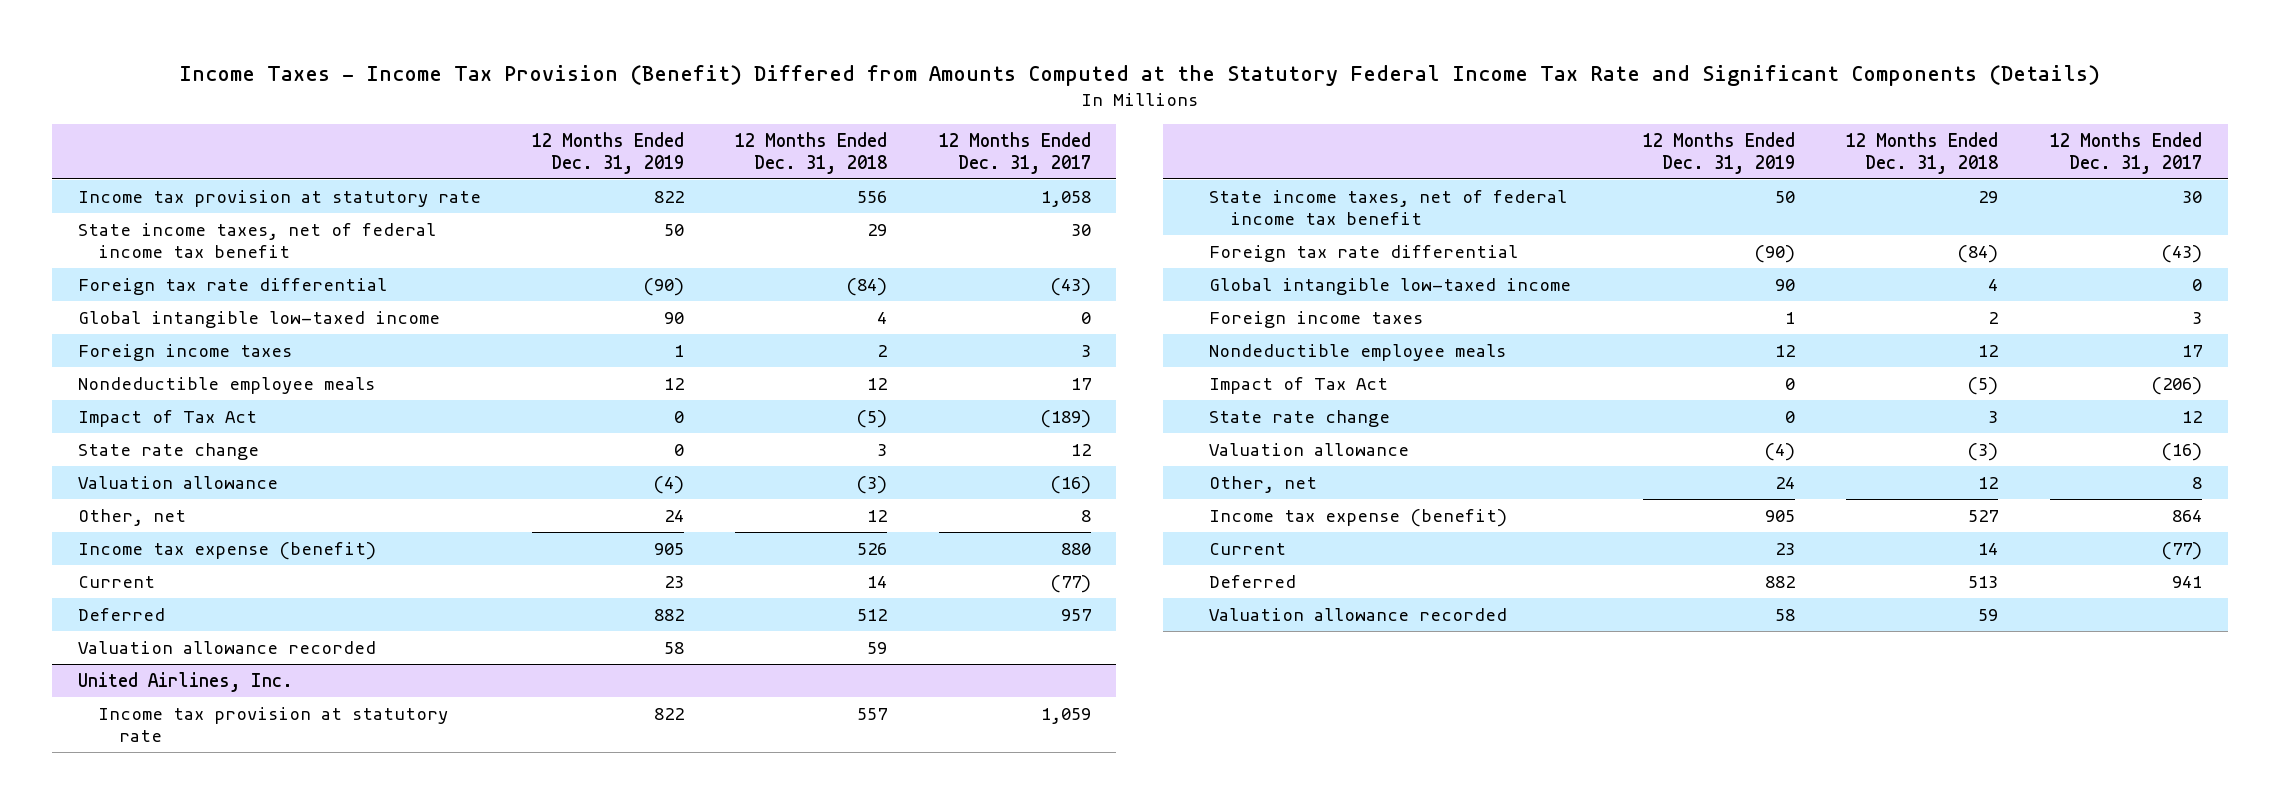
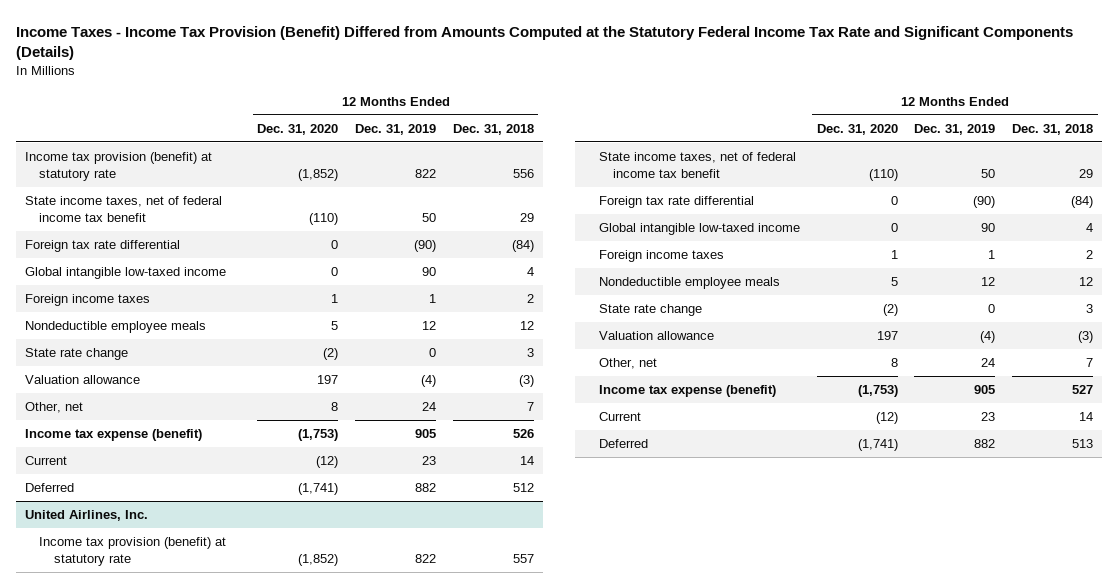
[938,132,1091,174] 12 Months Ended Dec. 31, 2017 -> none
none -> [257,123,339,135] Dec. 31, 2020
[77,189,481,207] Income tax provision at statutory rate -> [24,152,212,182] Income tax provision (benefit) at statutory rate
[77,409,257,427] Impact of Tax Act -> none
[867,509,888,522] 12 -> [527,402,535,412] 7
[77,640,376,654] Valuation allowance recorded -> none
[98,706,449,742] Income tax provision at statutory rate -> [39,537,227,567] Income tax provision (benefit) at statutory rate
[1209,376,1389,394] Impact of Tax Act -> none
[1978,476,1999,489] 12 -> [1086,358,1094,368] 7
[1209,607,1508,621] Valuation allowance recorded -> none

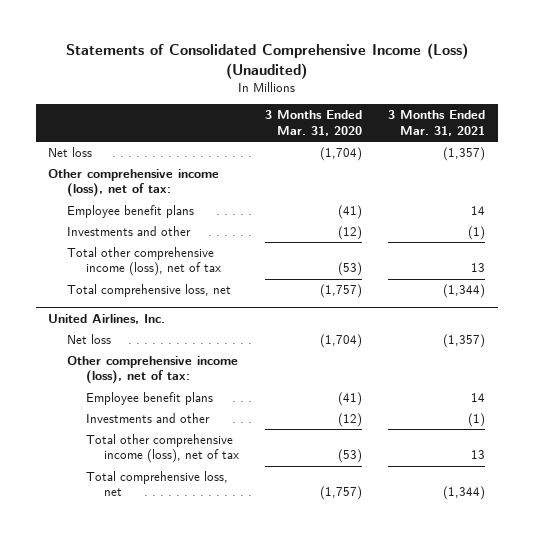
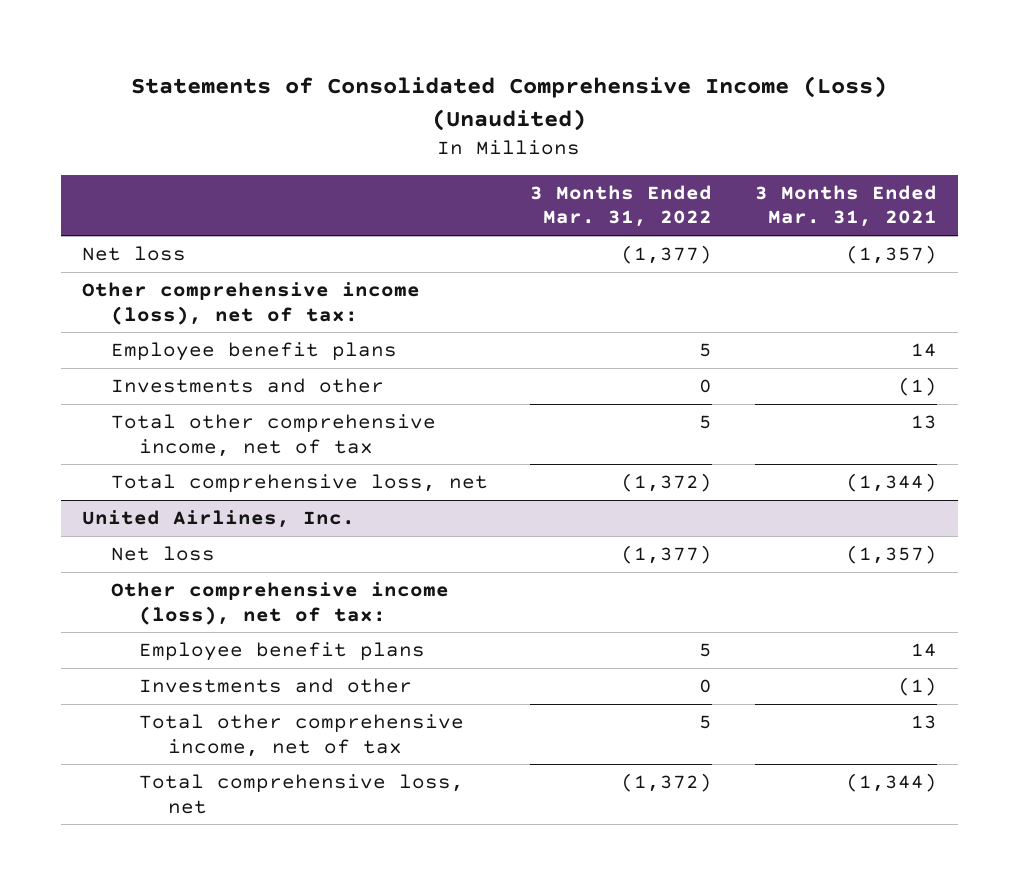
[265,110,363,136] 3 Months Ended Mar. 31, 2020 -> none
none -> [530,184,713,228] 3 Months Ended Mar. 31, 2022
[67,247,221,277] Total other comprehensive income (loss), net of tax -> [110,414,436,457] Total other comprehensive income, net of tax
[85,434,240,464] Total other comprehensive income (loss), net of tax -> [139,714,465,757] Total other comprehensive income, net of tax

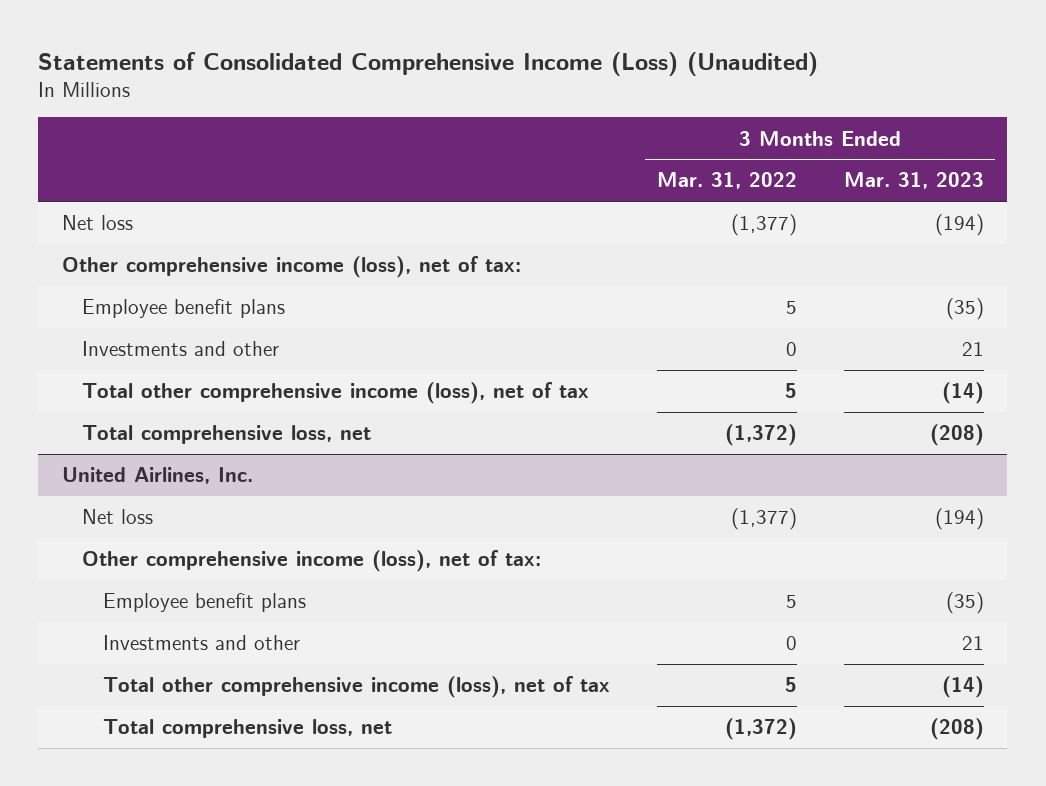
[754,184,937,228] 3 Months Ended Mar. 31, 2021 -> none
none -> [843,172,984,190] Mar. 31, 2023
[110,414,436,457] Total other comprehensive income, net of tax -> [82,382,590,405] Total other comprehensive income (loss), net of tax
[139,714,465,757] Total other comprehensive income, net of tax -> [102,676,610,699] Total other comprehensive income (loss), net of tax

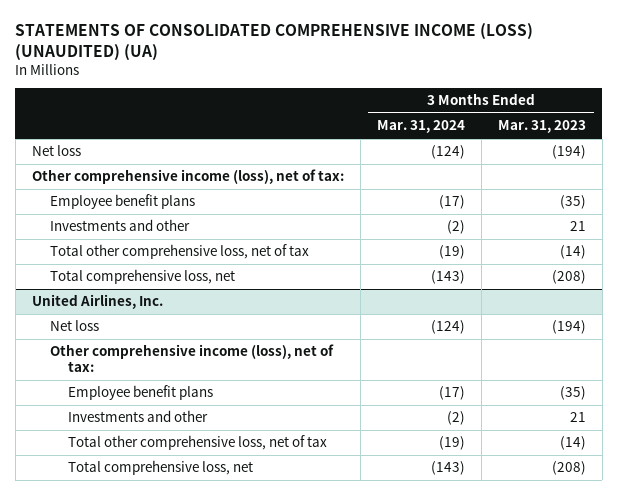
[38,51,819,76] Statements of Consolidated Comprehensive Income (Loss) (Unaudited) -> [15,22,534,61] STATEMENTS OF CONSOLIDATED COMPREHENSIVE INCOME (LOSS) (UNAUDITED) (UA)
[656,172,797,190] Mar. 31, 2022 -> none
none -> [376,120,465,134] Mar. 31, 2024
[82,382,590,405] Total other comprehensive income (loss), net of tax -> [49,244,309,260] Total other comprehensive loss, net of tax
[102,676,610,699] Total other comprehensive income (loss), net of tax -> [67,435,327,451] Total other comprehensive loss, net of tax

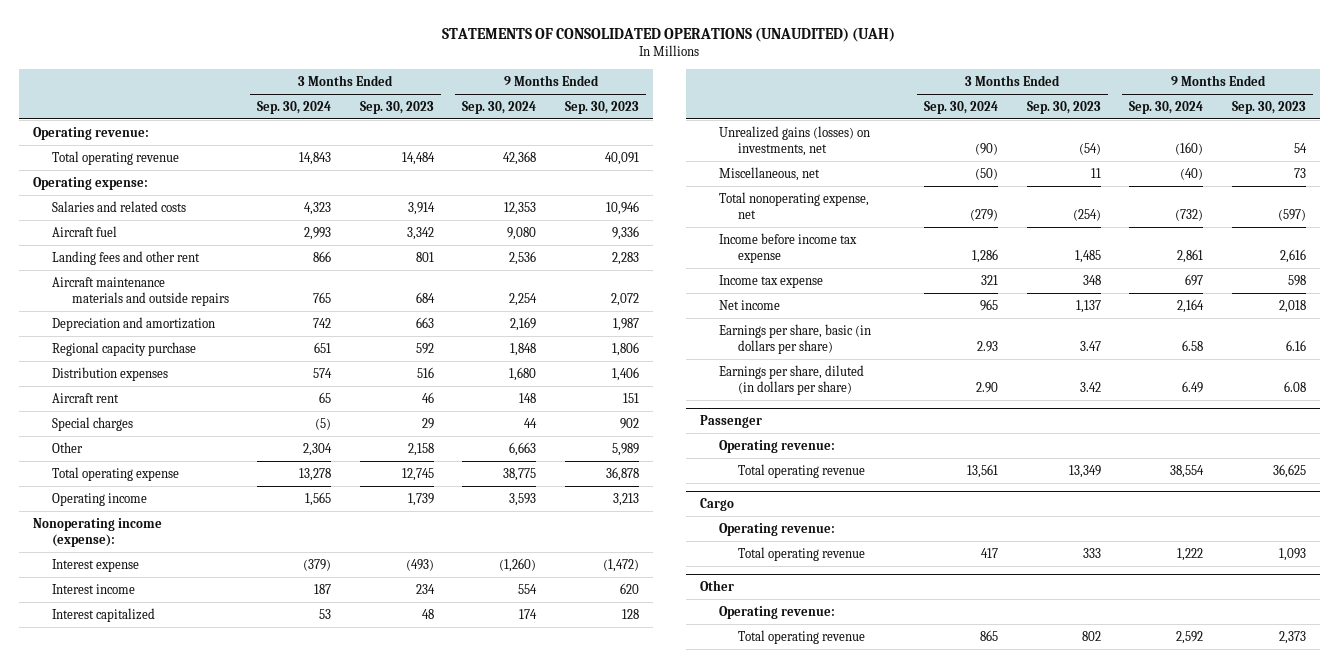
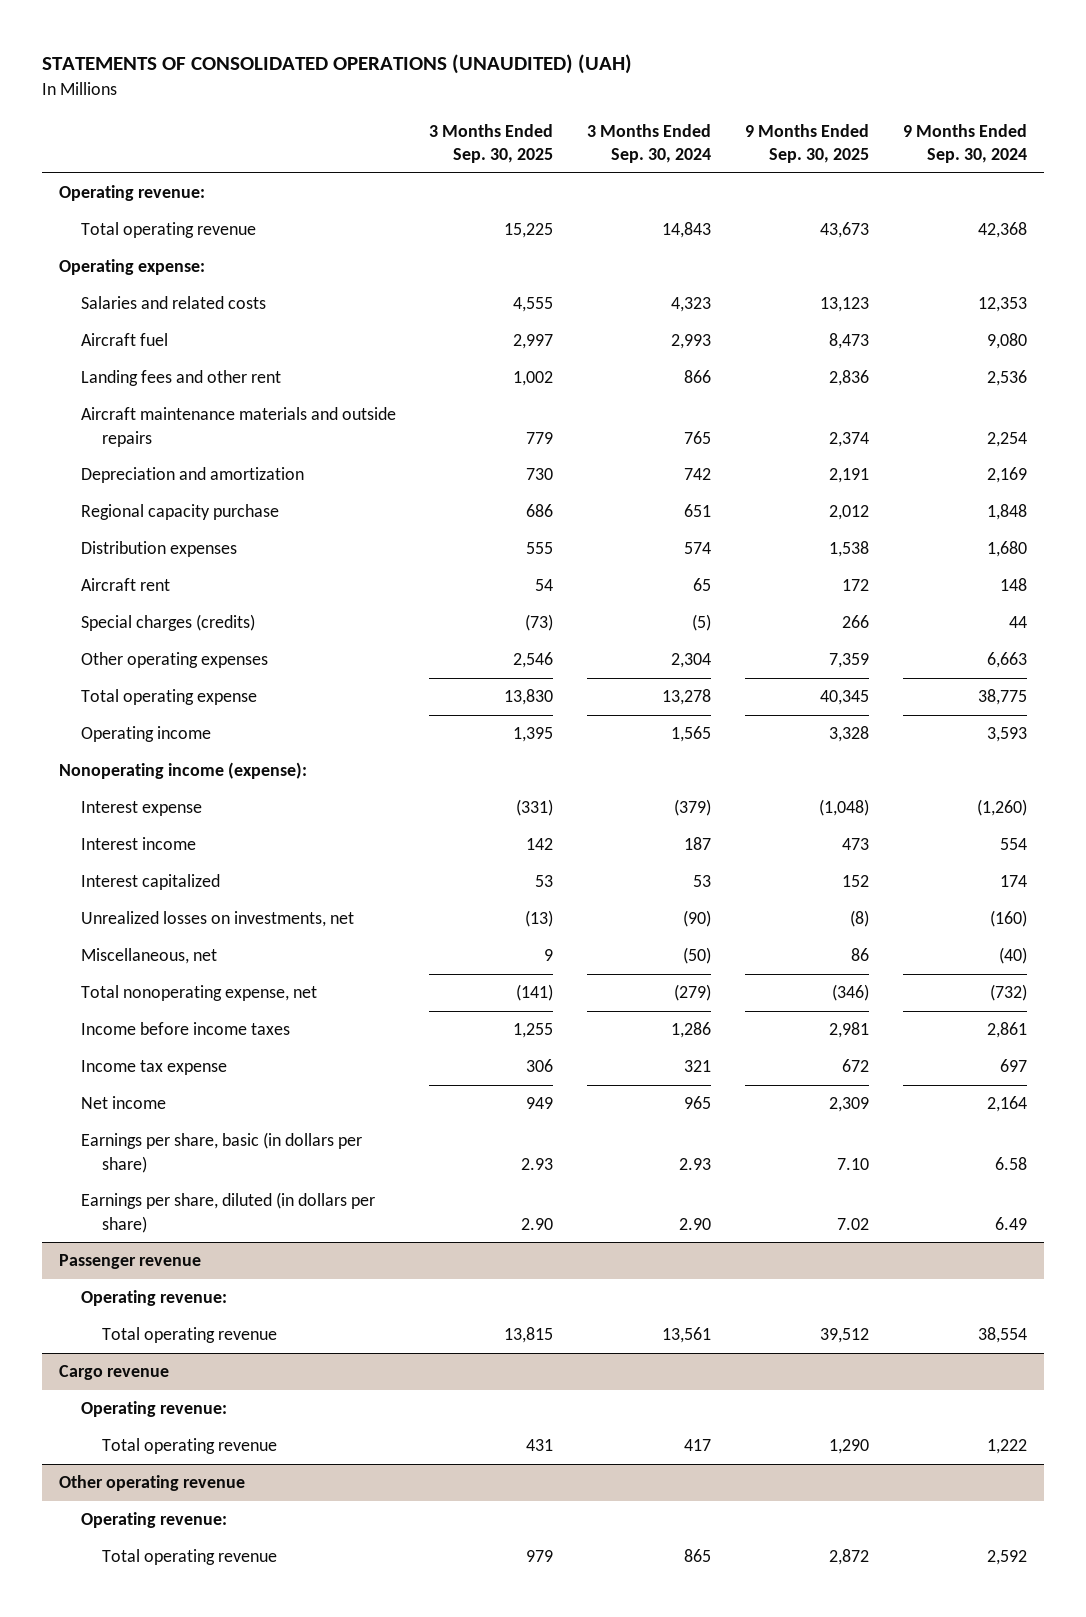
[359,100,434,114] Sep. 30, 2023 -> none
[564,100,639,114] Sep. 30, 2023 -> none
none -> [429,124,554,164] 3 Months Ended Sep. 30, 2025
none -> [745,124,870,164] 9 Months Ended Sep. 30, 2025
[52,416,134,431] Special charges -> [80,614,255,632] Special charges (credits)
[52,441,84,453] Other -> [80,652,268,669] Other operating expenses
[719,125,871,156] Unrealized gains (losses) on investments, net -> [80,911,354,928] Unrealized losses on investments, net
[719,232,858,263] Income before income tax expense -> [80,1022,290,1036] Income before income taxes
[699,414,762,428] Passenger -> [59,1254,202,1270] Passenger revenue
[699,497,734,511] Cargo -> [59,1365,170,1381] Cargo revenue
[699,579,734,591] Other -> [59,1475,246,1492] Other operating revenue

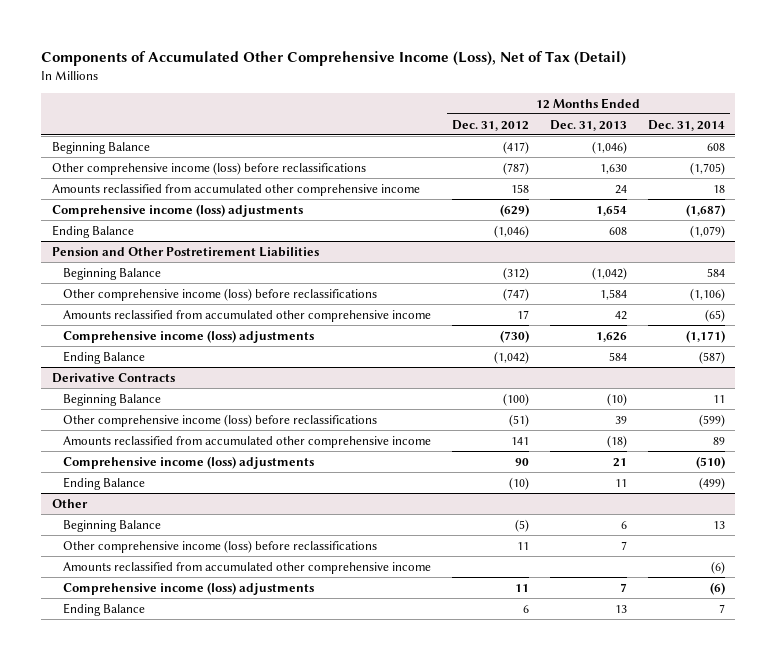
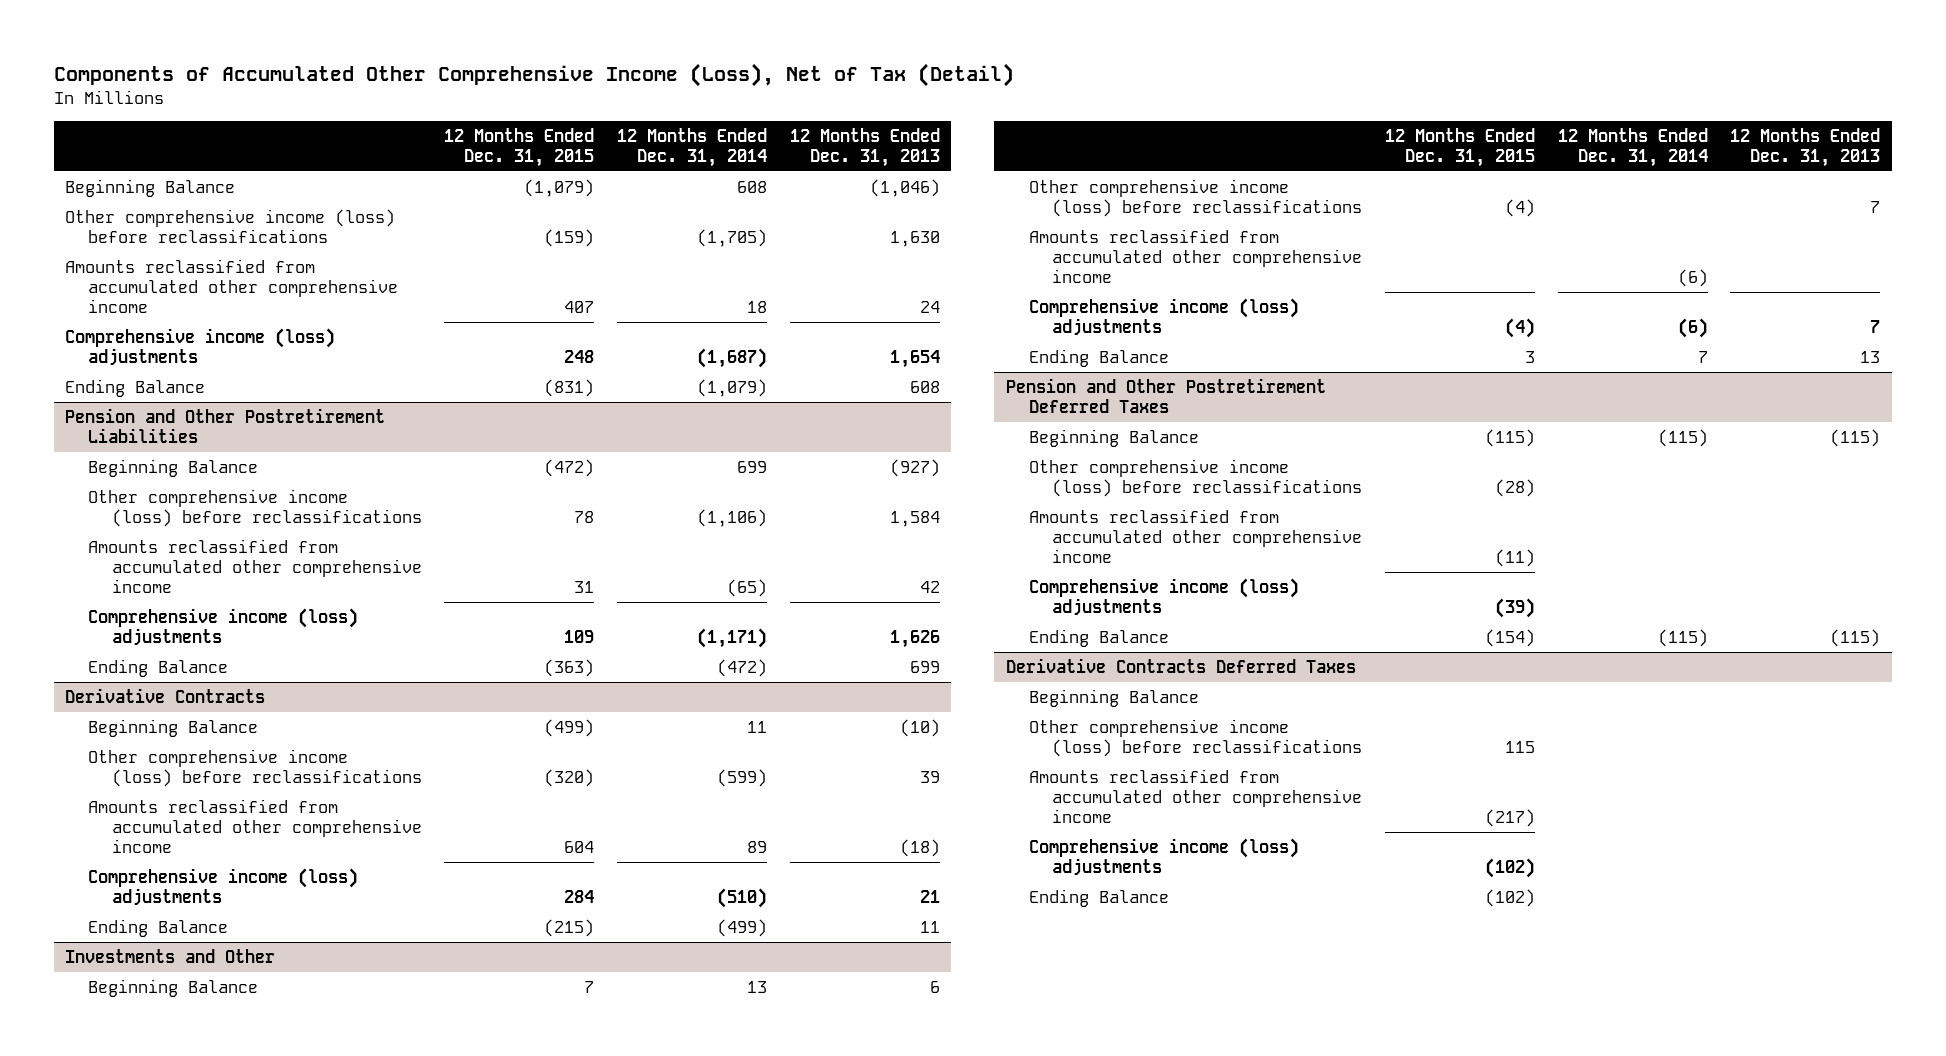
[451,119,529,131] Dec. 31, 2012 -> none
none -> [444,127,595,167] 12 Months Ended Dec. 31, 2015
[591,266,627,280] (1,042) -> [889,458,940,477] (927)
[706,267,725,277] 584 -> [737,460,768,473] 699
[608,351,627,361] 584 -> [909,660,940,673] 699
[698,350,725,364] (587) -> [717,658,768,677] (472)
[51,498,88,508] Other -> [65,948,276,963] Investments and Other
none -> [1005,377,1326,414] Pension and Other Postretirement Deferred Taxes
none -> [1028,428,1199,447] Beginning Balance
none -> [1028,458,1363,498] Other comprehensive income (loss) before reclassifications
none -> [1028,508,1363,564] Amounts reclassified from accumulated other comprehensive income
none -> [1028,577,1299,617] Comprehensive income (loss) adjustments
none -> [1028,628,1169,647] Ending Balance
none -> [1005,657,1356,673] Derivative Contracts Deferred Taxes
none -> [1028,688,1199,707] Beginning Balance
none -> [1028,718,1363,758] Other comprehensive income (loss) before reclassifications
none -> [1028,768,1363,824] Amounts reclassified from accumulated other comprehensive income
none -> [1028,837,1299,877] Comprehensive income (loss) adjustments
none -> [1028,888,1169,907] Ending Balance

